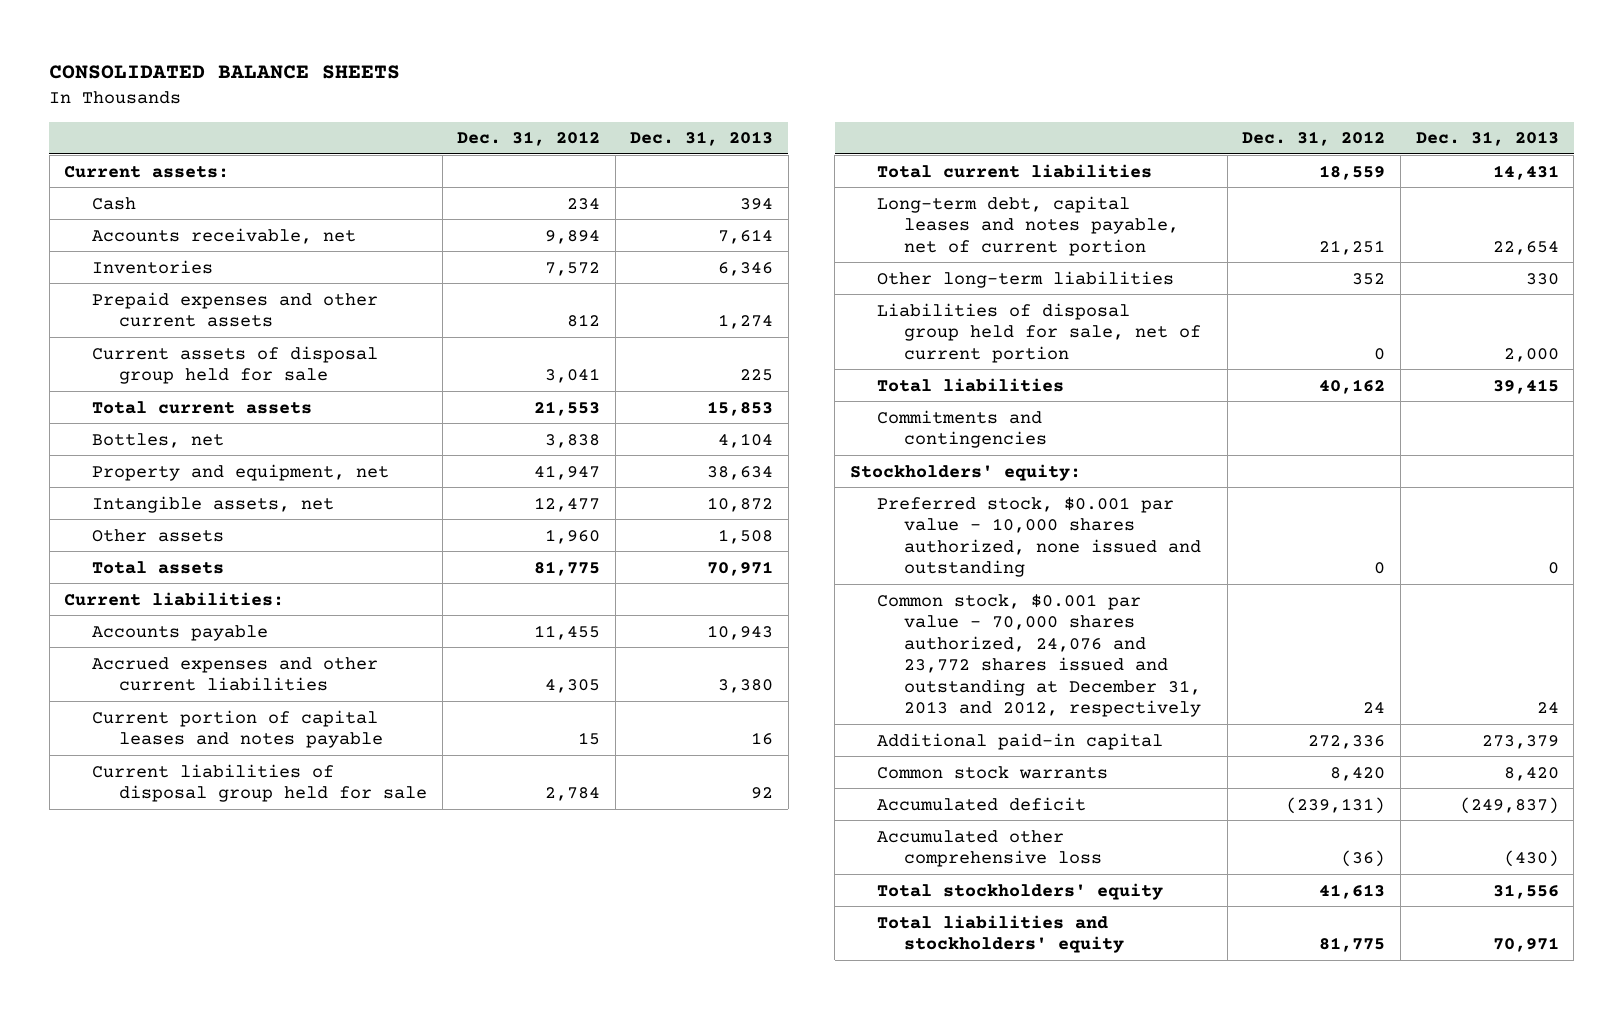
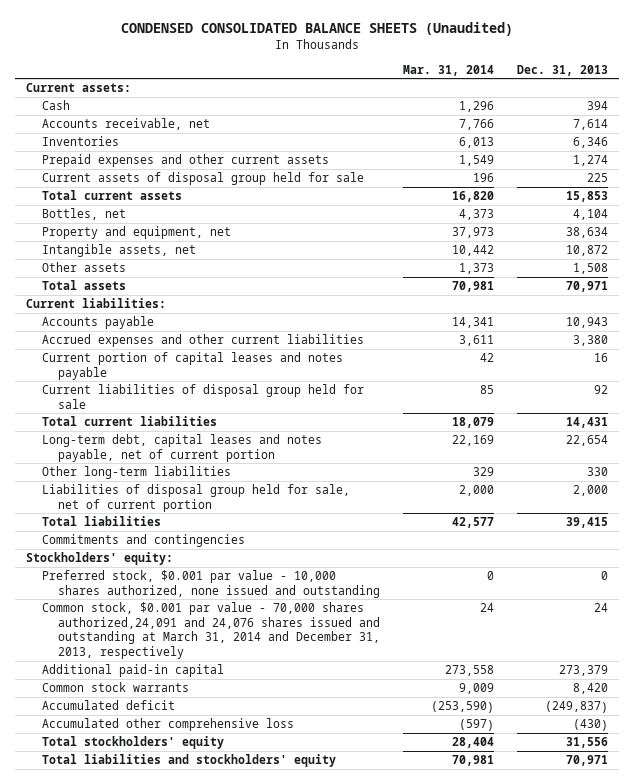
[49,65,401,80] CONSOLIDATED BALANCE SHEETS -> [121,22,514,37] CONDENSED CONSOLIDATED BALANCE SHEETS (Unaudited)
[457,131,601,147] Dec. 31, 2012 -> none
none -> [403,64,495,76] Mar. 31, 2014
[876,593,1202,718] Common stock, $0.001 par value - 70,000 shares authorized, 24,076 and 23,772 shares issued and outstanding at December 31, 2013 and 2012, respectively -> [42,602,381,660] Common stock, $0.001 par value - 70,000 shares authorized,24,091 and 24,076 shares issued and outstanding at March 31, 2014 and December 31, 2013, respectively

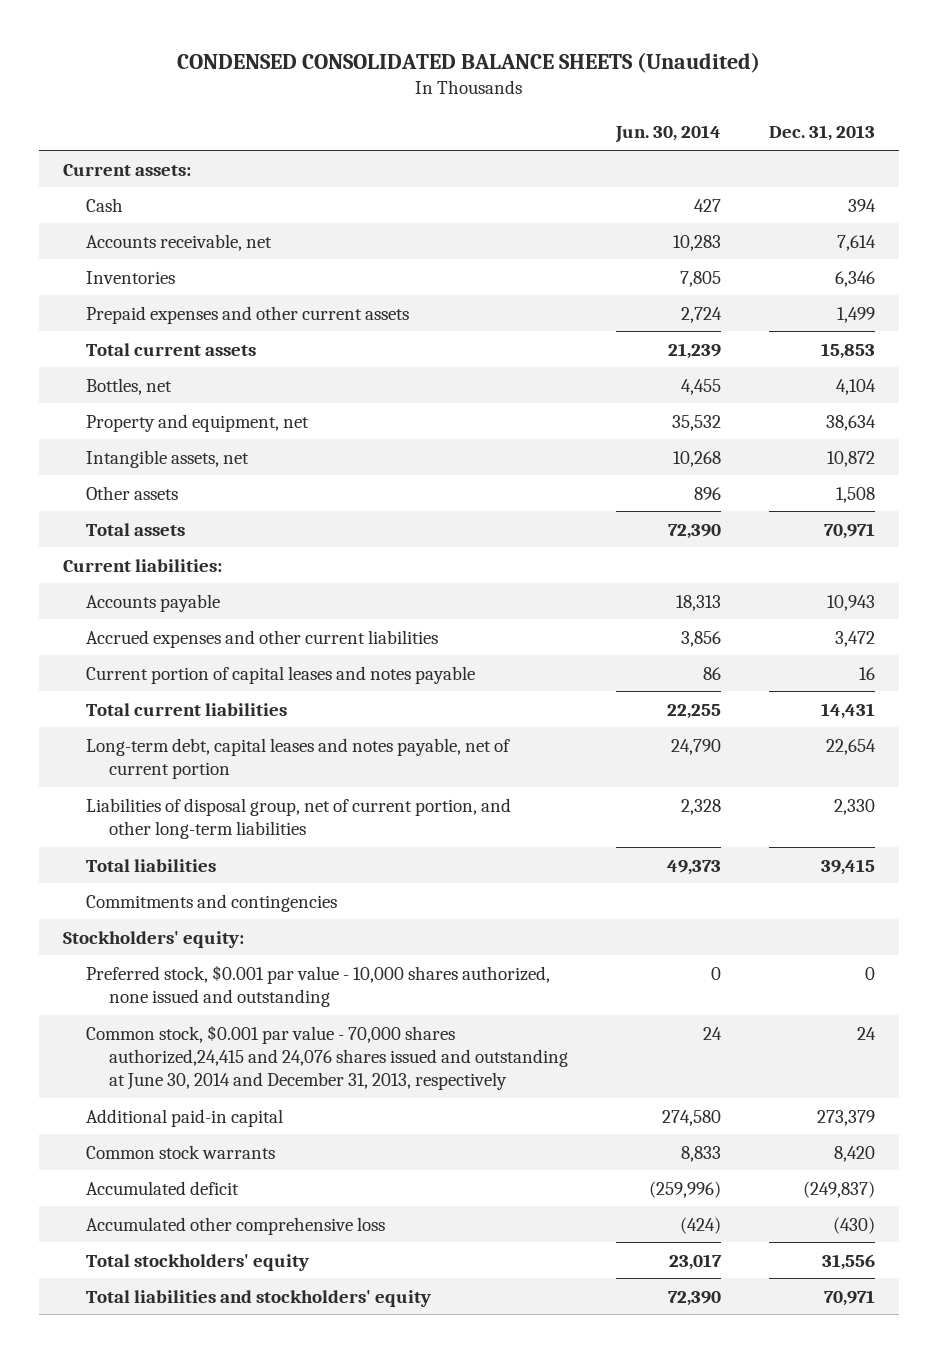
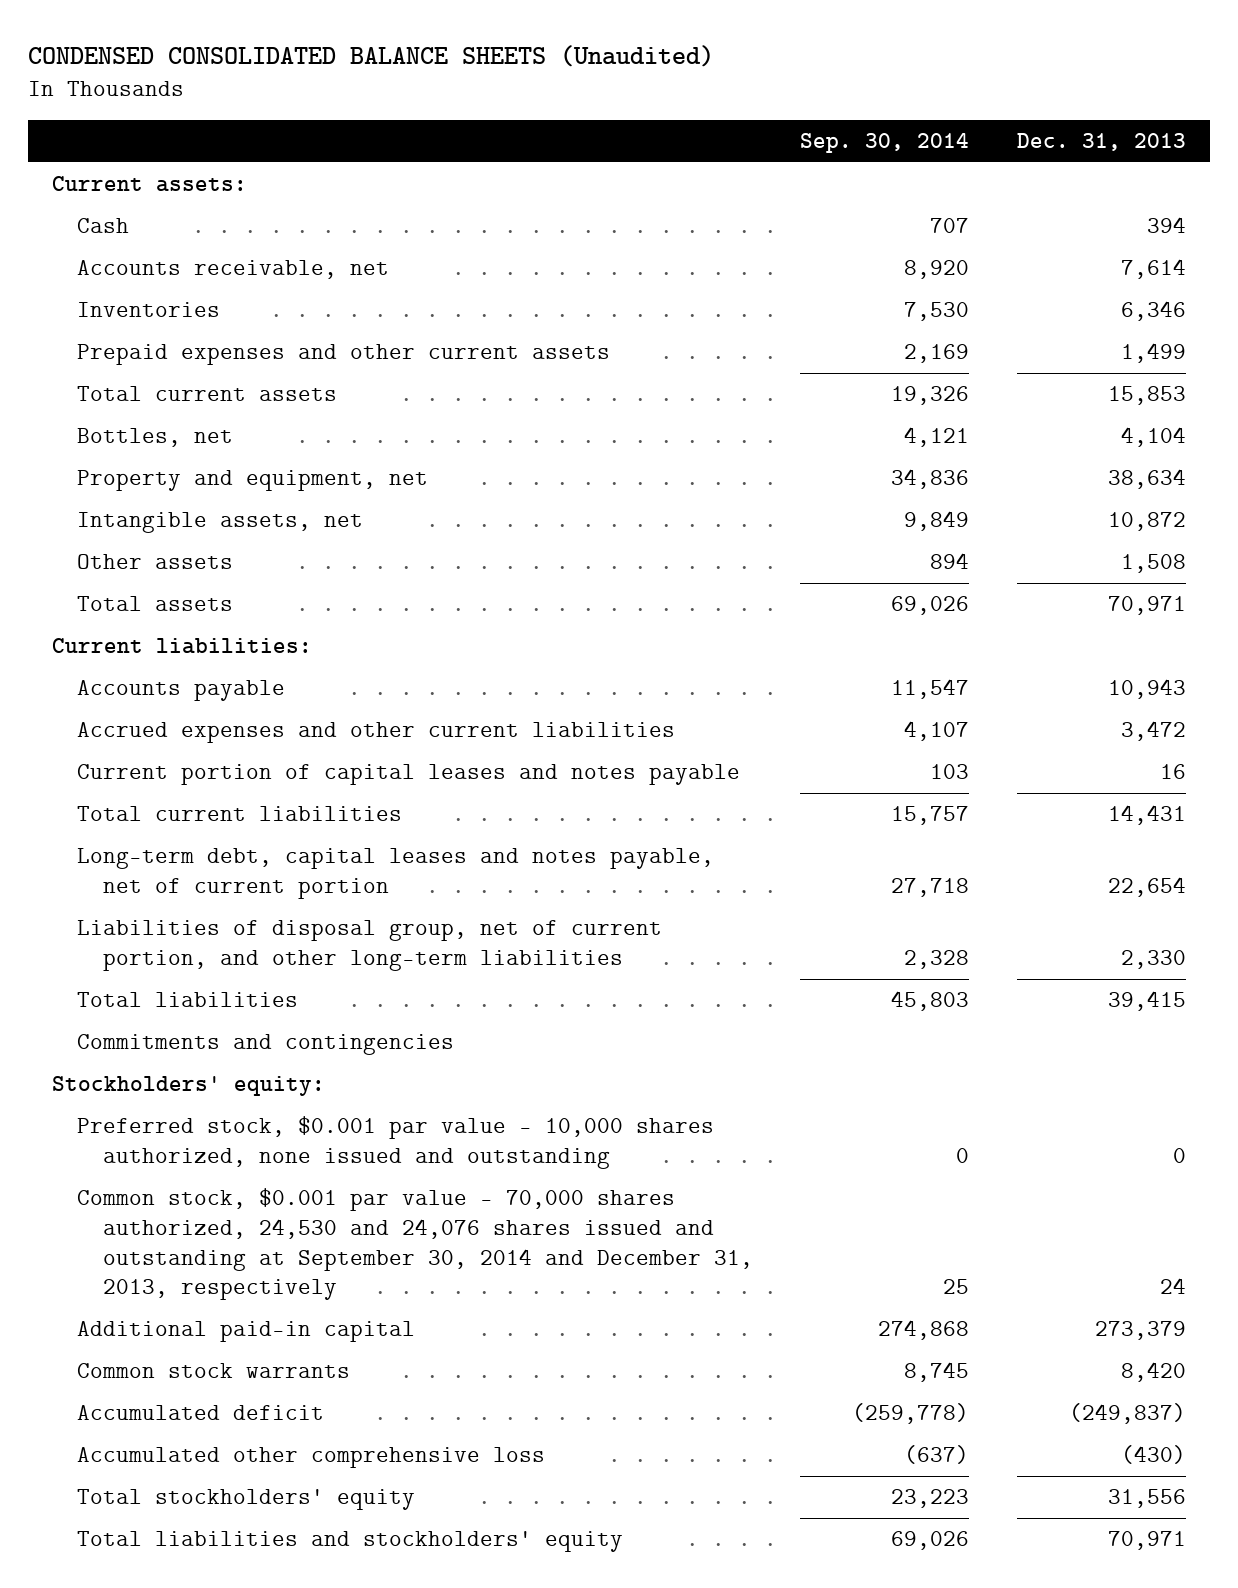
[614,125,721,144] Jun. 30, 2014 -> none
none -> [800,132,970,153] Sep. 30, 2014
[85,1024,569,1091] Common stock, $0.001 par value - 70,000 shares authorized,24,415 and 24,076 shares issued and outstanding at June 30, 2014 and December 31, 2013, respectively -> [77,1188,753,1301] Common stock, $0.001 par value - 70,000 shares authorized, 24,530 and 24,076 shares issued and outstanding at September 30, 2014 and December 31, 2013, respectively

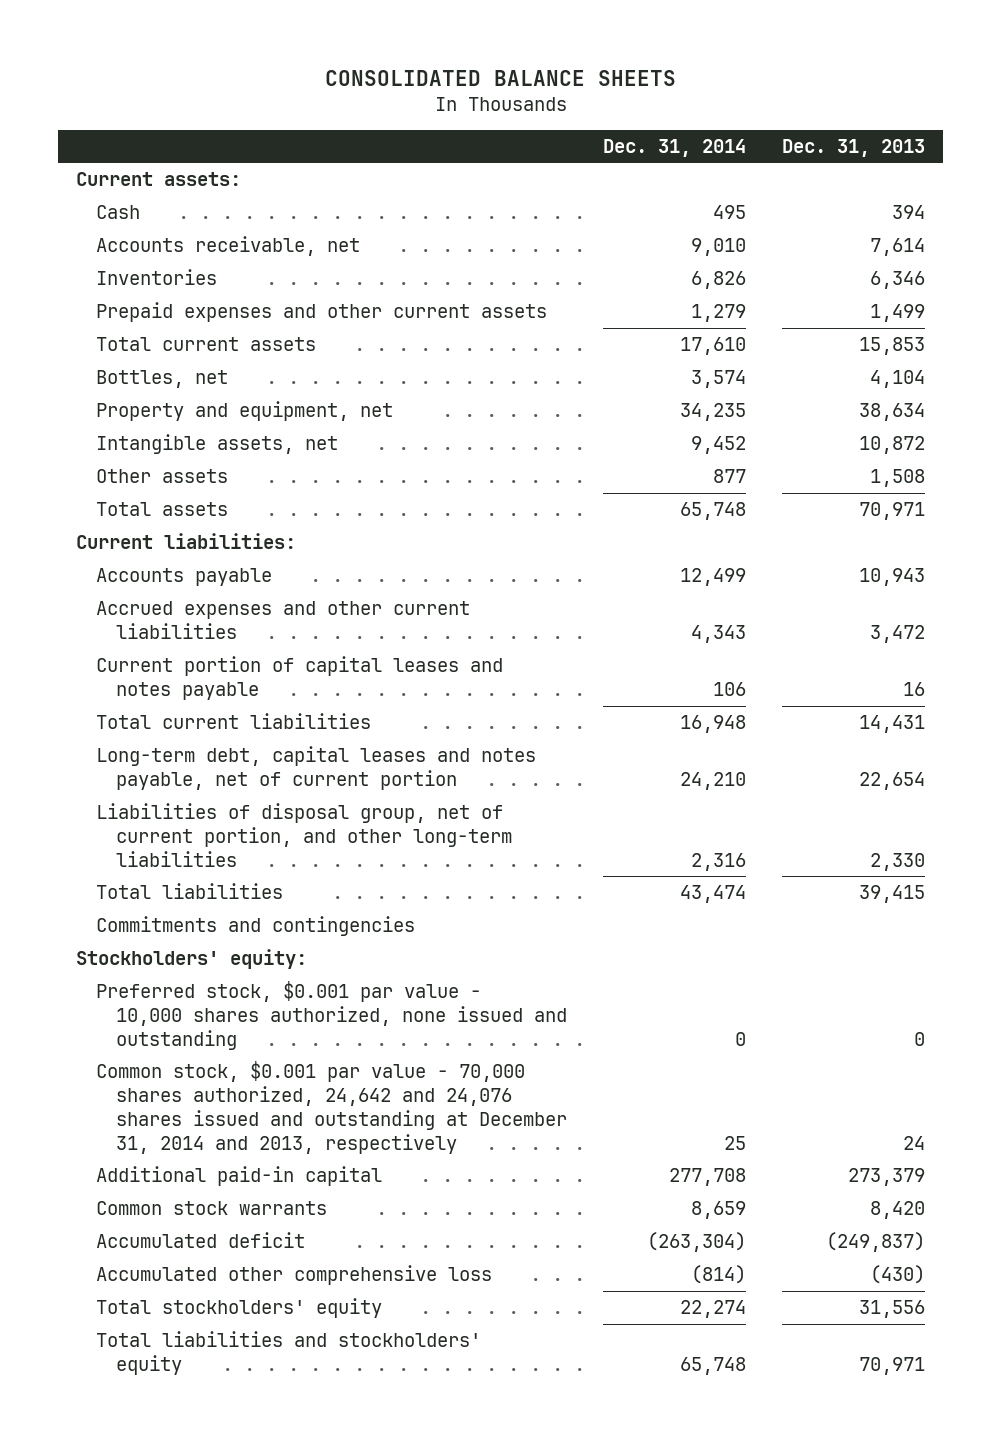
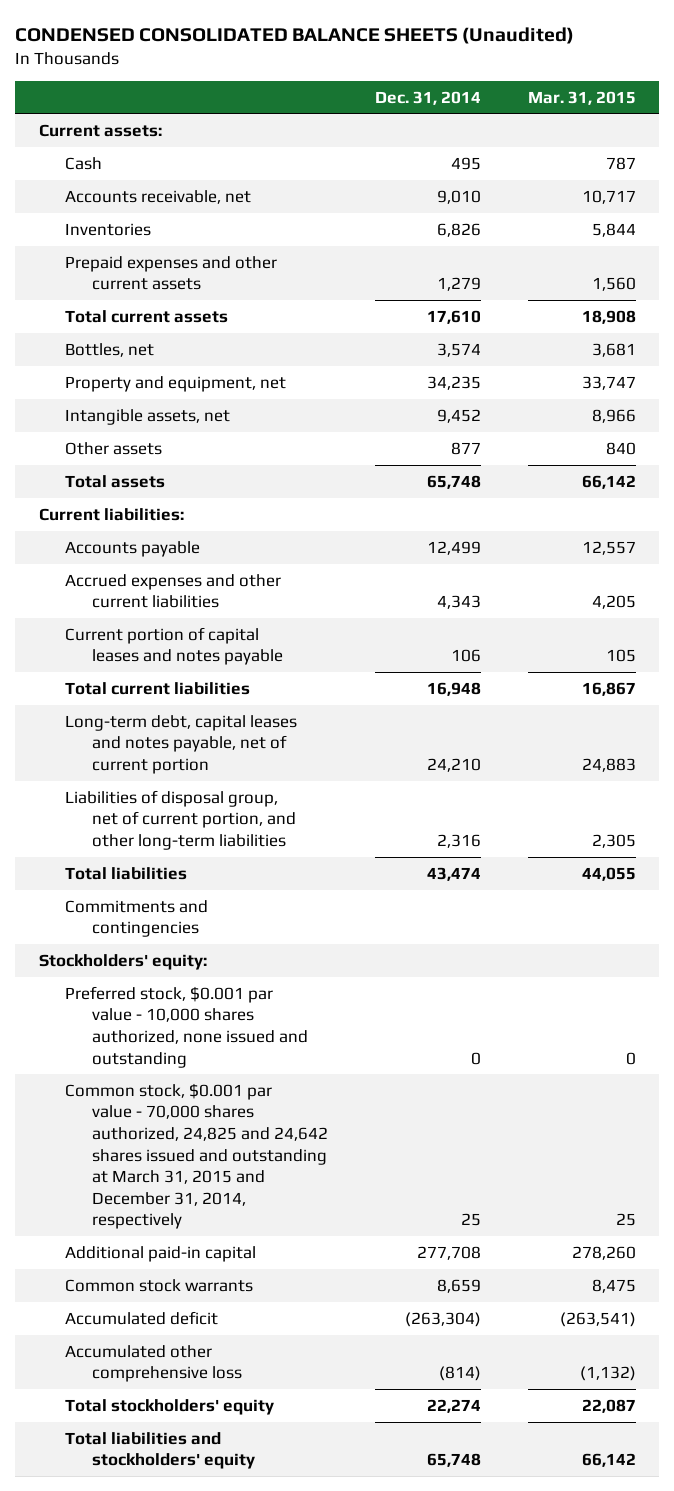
[324,70,676,87] CONSOLIDATED BALANCE SHEETS -> [15,27,575,45] CONDENSED CONSOLIDATED BALANCE SHEETS (Unaudited)
[782,138,926,157] Dec. 31, 2013 -> none
none -> [527,90,636,105] Mar. 31, 2015
[96,1061,568,1154] Common stock, $0.001 par value - 70,000 shares authorized, 24,642 and 24,076 shares issued and outstanding at December 31, 2014 and 2013, respectively -> [65,1082,329,1230] Common stock, $0.001 par value - 70,000 shares authorized, 24,825 and 24,642 shares issued and outstanding at March 31, 2015 and December 31, 2014, respectively

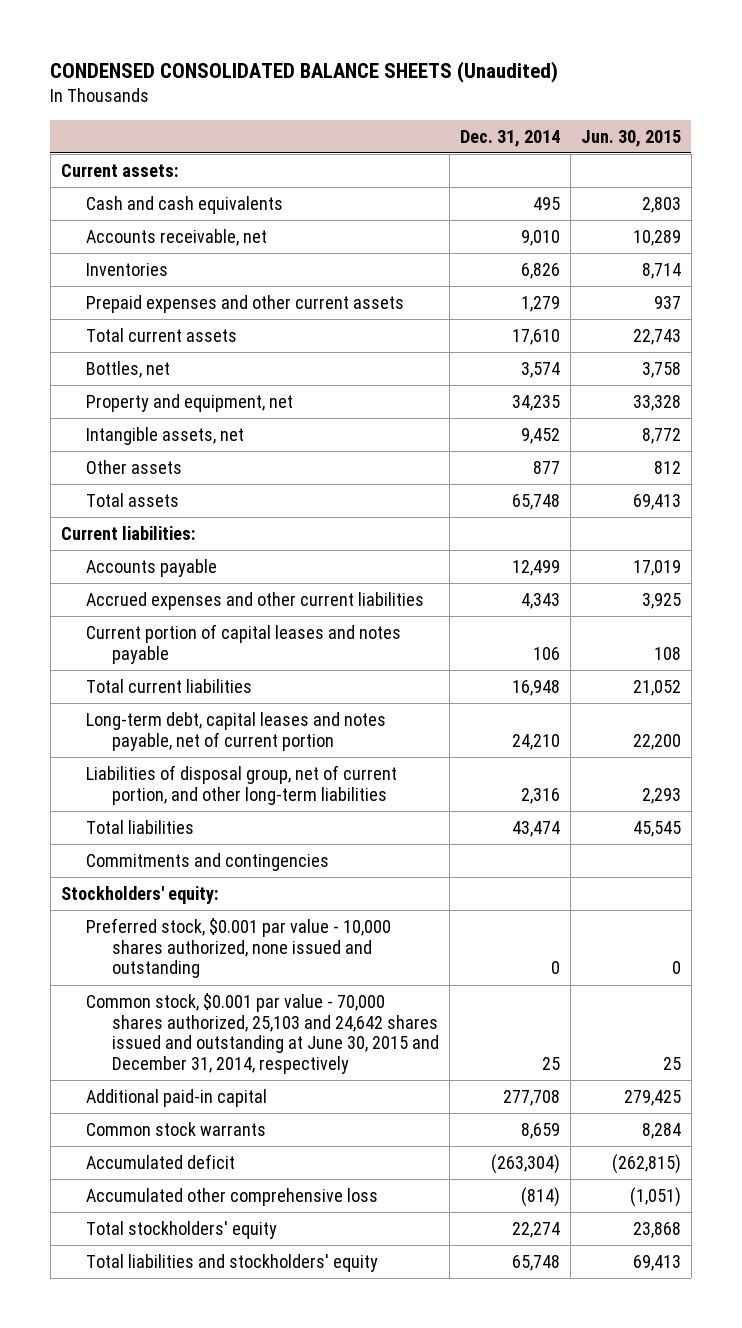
[527,90,636,105] Mar. 31, 2015 -> none
none -> [580,129,681,147] Jun. 30, 2015
[65,156,103,170] Cash -> [86,195,284,214] Cash and cash equivalents
[65,1082,329,1230] Common stock, $0.001 par value - 70,000 shares authorized, 24,825 and 24,642 shares issued and outstanding at March 31, 2015 and December 31, 2014, respectively -> [86,992,440,1075] Common stock, $0.001 par value - 70,000 shares authorized, 25,103 and 24,642 shares issued and outstanding at June 30, 2015 and December 31, 2014, respectively

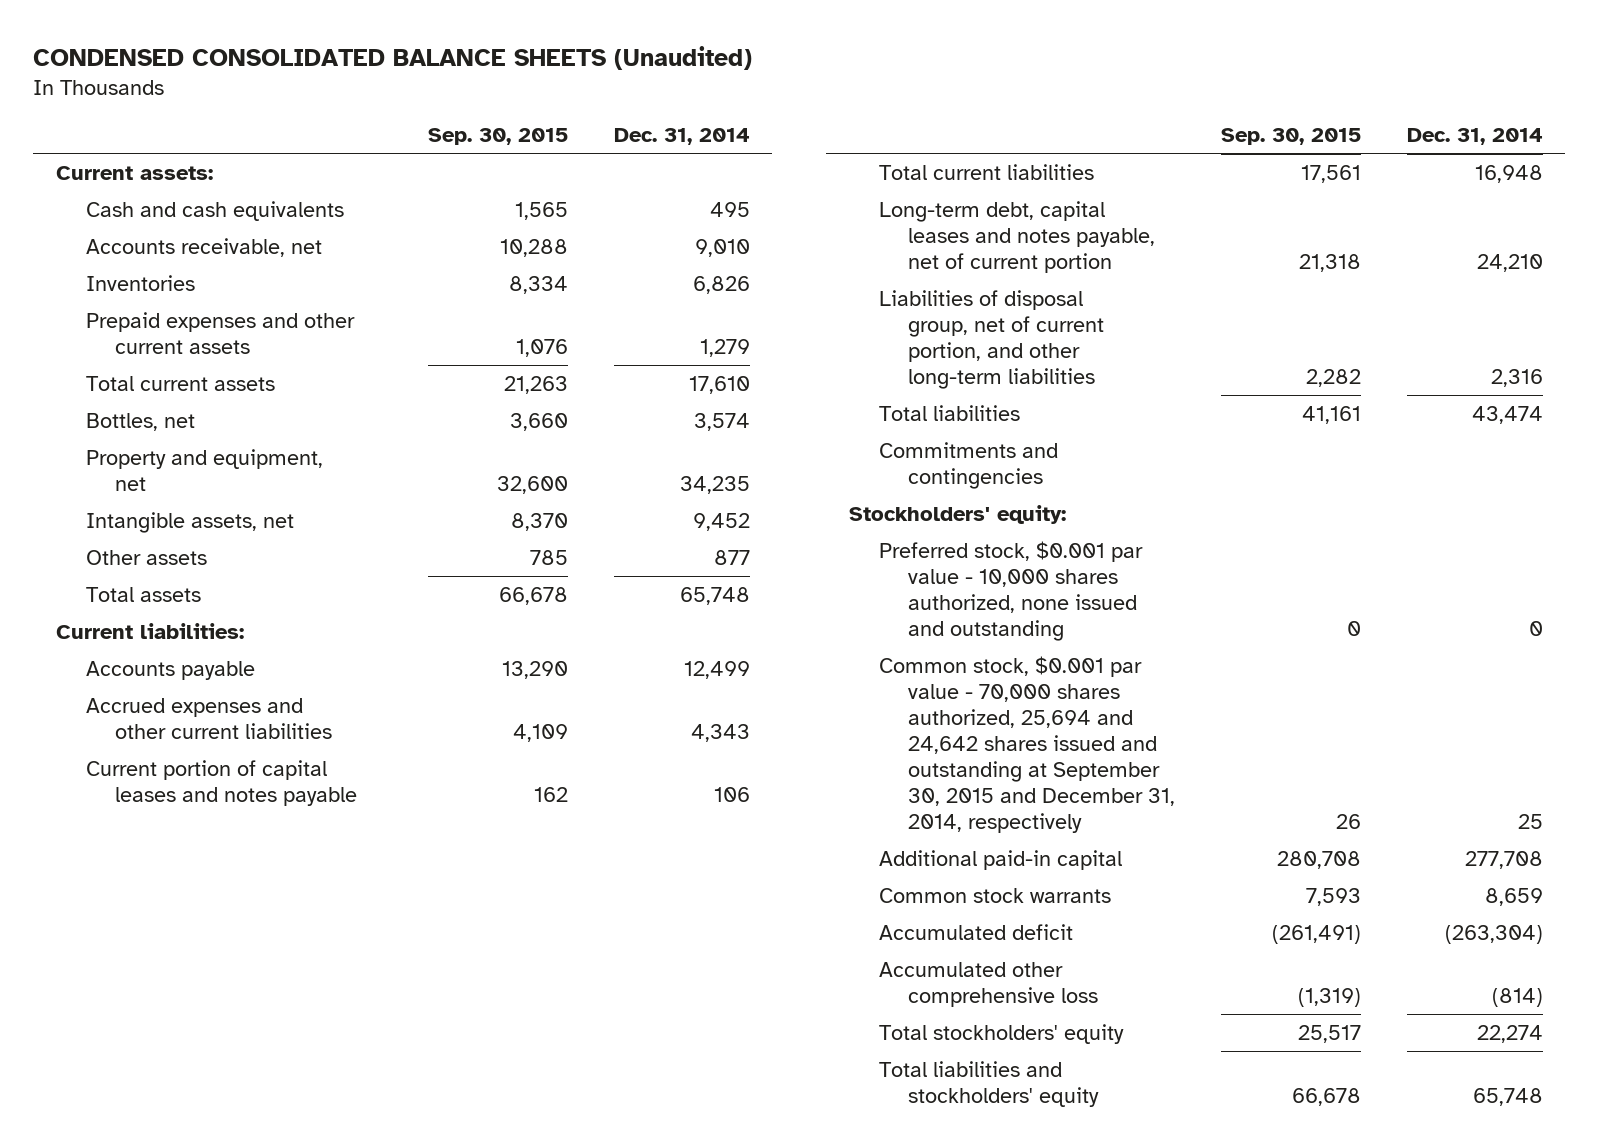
[580,129,681,147] Jun. 30, 2015 -> none
none -> [428,128,569,146] Sep. 30, 2015
[86,992,440,1075] Common stock, $0.001 par value - 70,000 shares authorized, 25,103 and 24,642 shares issued and outstanding at June 30, 2015 and December 31, 2014, respectively -> [878,655,1176,834] Common stock, $0.001 par value - 70,000 shares authorized, 25,694 and 24,642 shares issued and outstanding at September 30, 2015 and December 31, 2014, respectively

